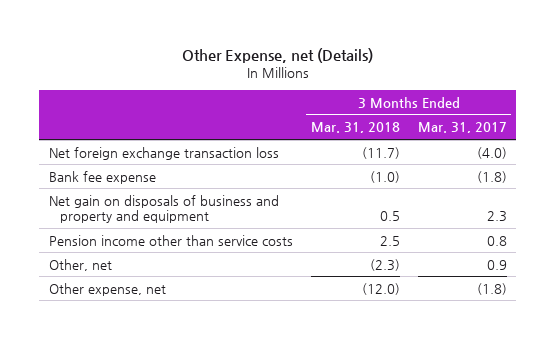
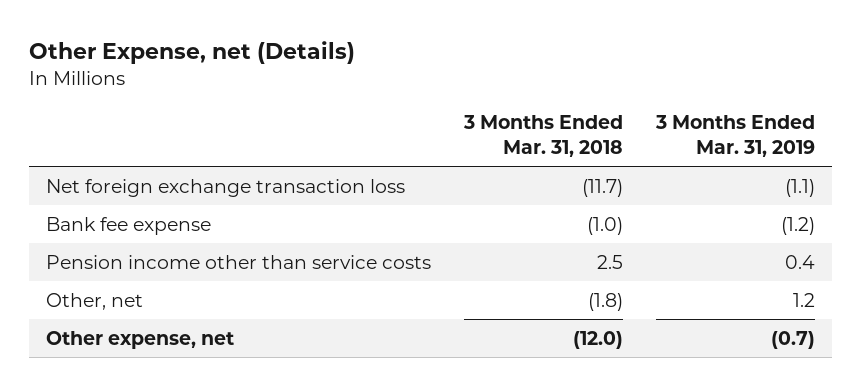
[417,122,507,134] Mar. 31, 2017 -> none
none -> [655,115,816,157] 3 Months Ended Mar. 31, 2019
[48,194,279,224] Net gain on disposals of business and property and equipment -> none
[369,258,400,271] (2.3) -> [588,292,624,311] (1.8)

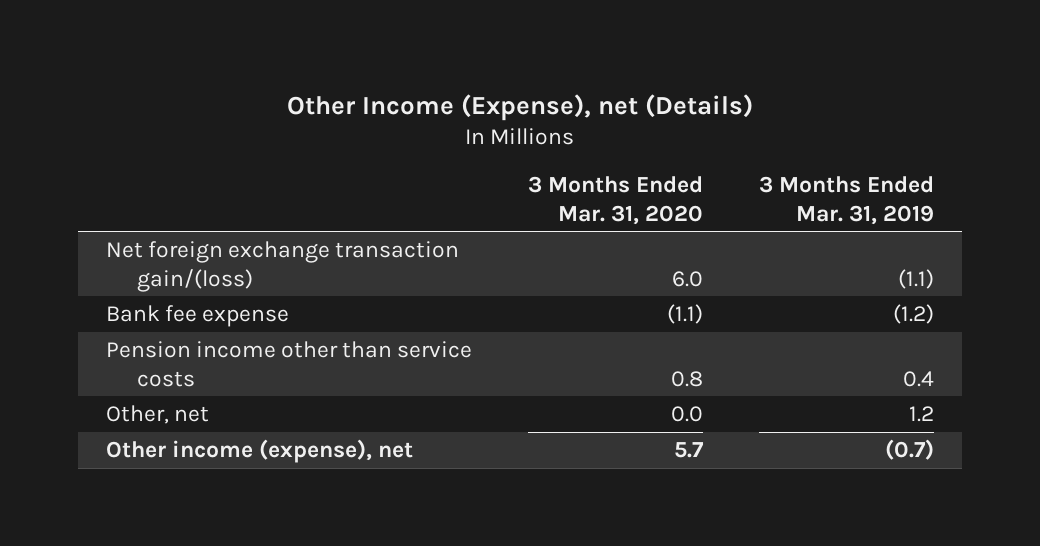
[29,40,356,64] Other Expense, net (Details) -> [287,93,754,121] Other Income (Expense), net (Details)
[463,115,624,157] 3 Months Ended Mar. 31, 2018 -> none
none -> [528,176,704,225] 3 Months Ended Mar. 31, 2020
[46,178,406,197] Net foreign exchange transaction loss -> [106,240,460,292] Net foreign exchange transaction gain/(loss)
[46,330,235,349] Other expense, net -> [106,438,414,463] Other income (expense), net

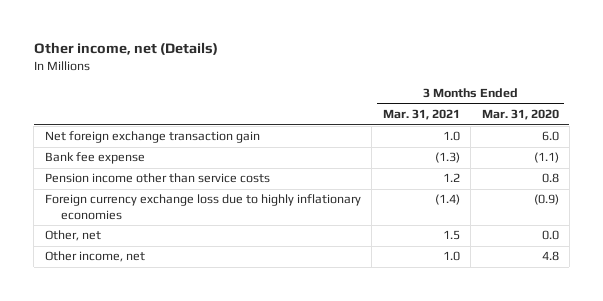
[287,93,754,121] Other Income (Expense), net (Details) -> [33,42,218,56] Other income, net (Details)
[759,176,935,225] 3 Months Ended Mar. 31, 2019 -> none
none -> [382,109,460,121] Mar. 31, 2021
[106,240,460,292] Net foreign exchange transaction gain/(loss) -> [44,131,260,144] Net foreign exchange transaction gain
none -> [44,194,361,220] Foreign currency exchange loss due to highly inflationary economies
[106,438,414,463] Other income (expense), net -> [44,251,145,263] Other income, net
[674,441,705,458] 5.7 -> [541,251,559,262] 4.8

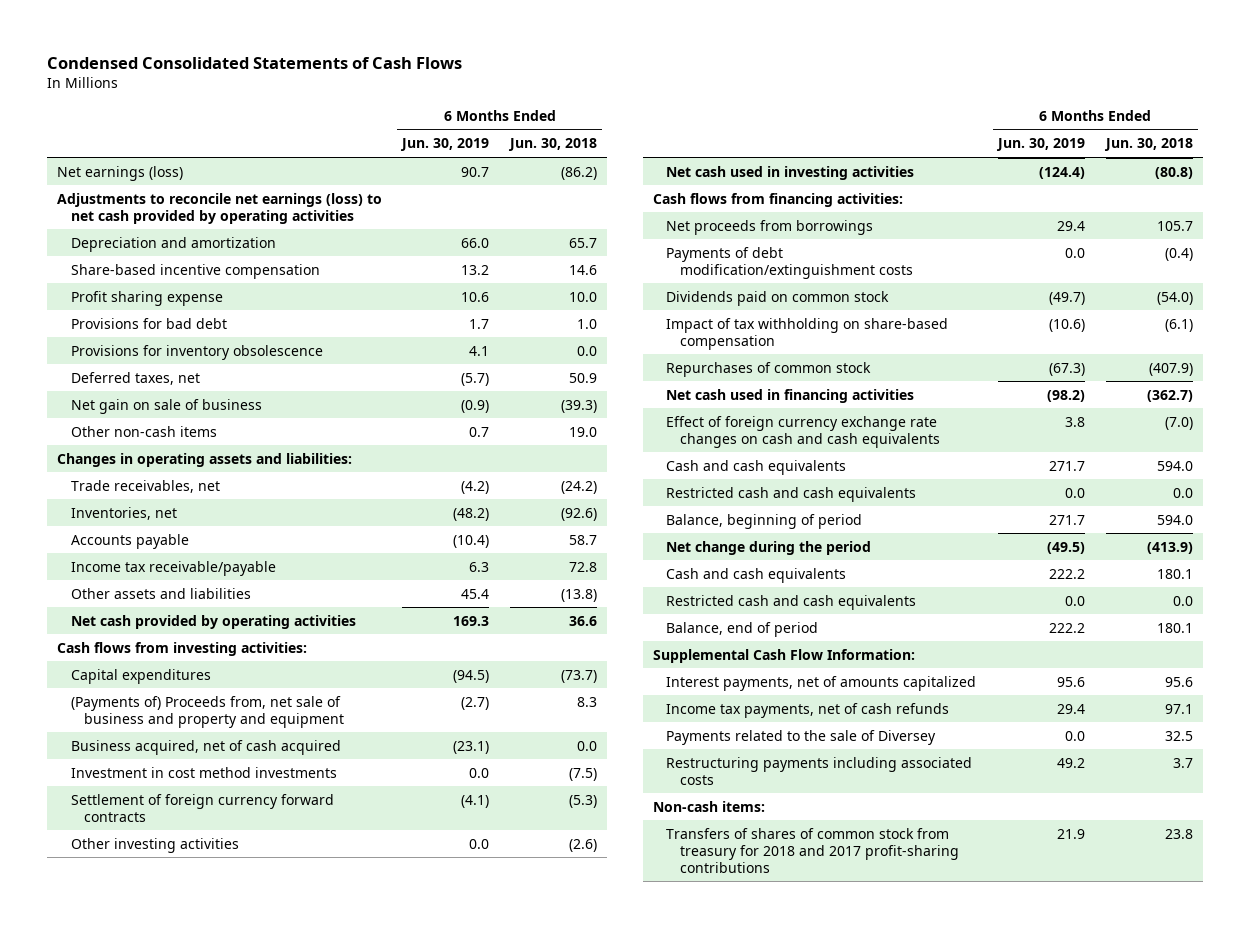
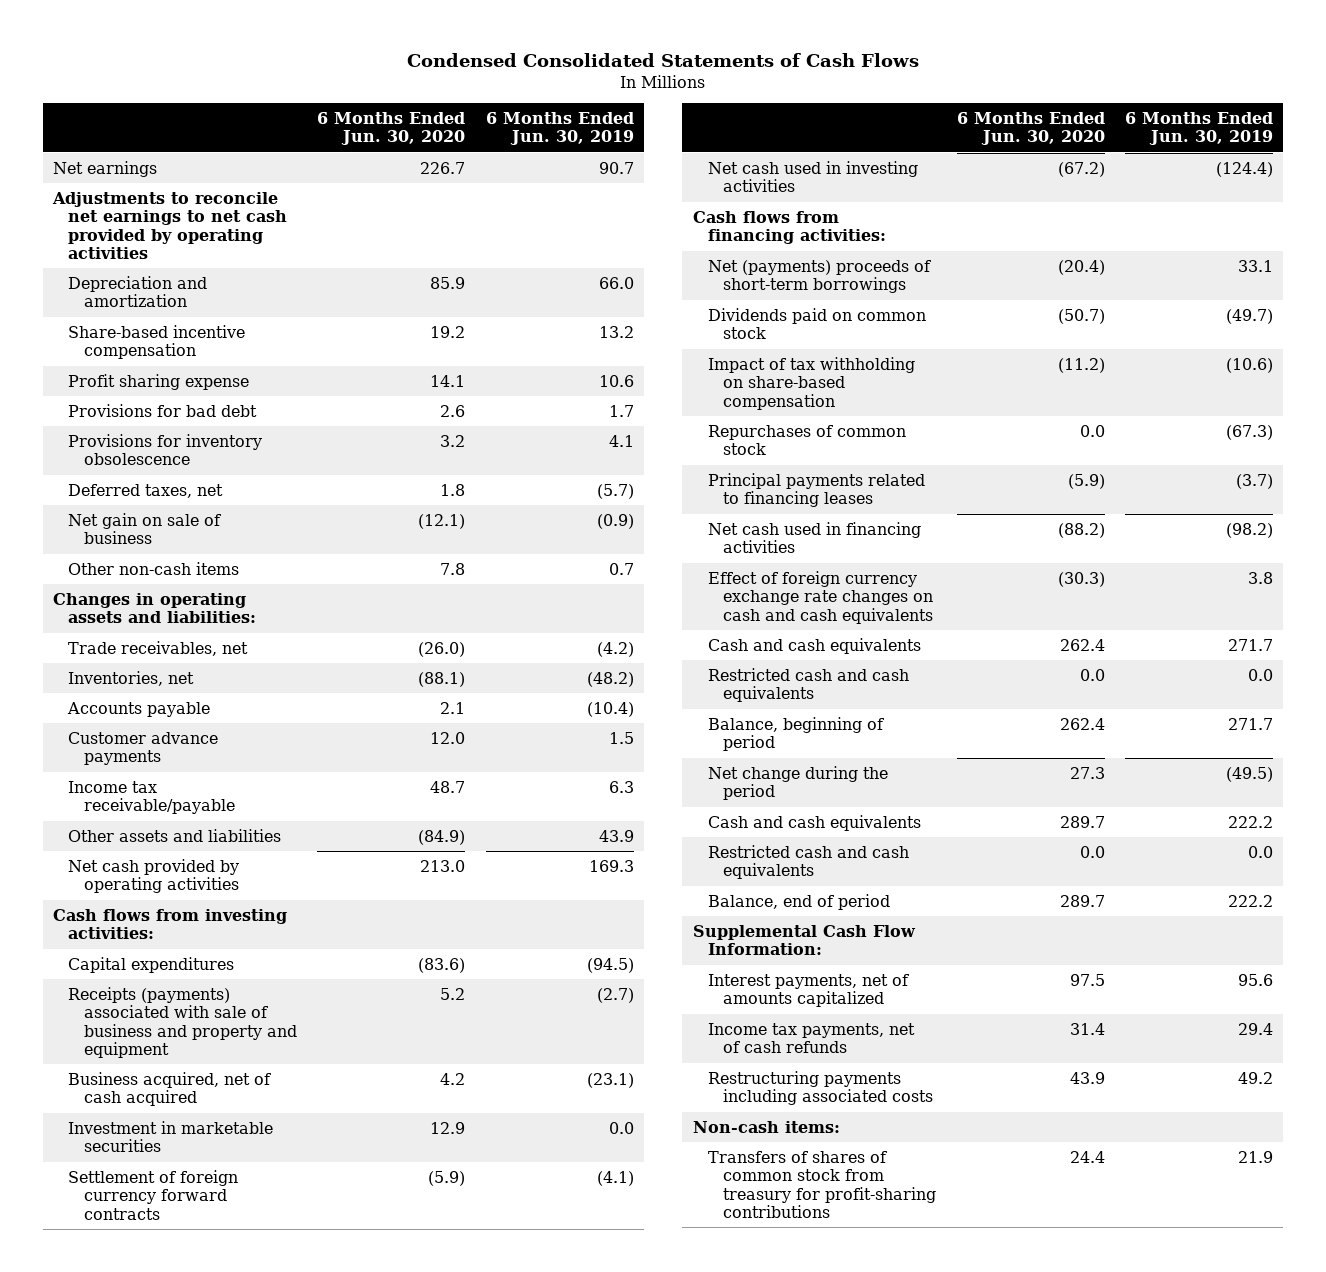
[507,138,597,152] Jun. 30, 2018 -> none
none -> [317,111,466,146] 6 Months Ended Jun. 30, 2020
[57,165,184,181] Net earnings (loss) -> [53,160,158,177] Net earnings
[57,192,383,224] Adjustments to reconcile net earnings (loss) to net cash provided by operating activities -> [52,191,288,260] Adjustments to reconcile net earnings to net cash provided by operating activities
none -> [68,731,219,766] Customer advance payments
[461,588,490,599] 45.4 -> [598,829,634,842] 43.9
[70,695,345,728] (Payments of) Proceeds from, net sale of business and property and equipment -> [68,986,297,1059] Receipts (payments) associated with sale of business and property and equipment
[70,766,337,778] Investment in cost method investments -> none
none -> [68,1120,274,1153] Investment in marketable securities
[70,837,239,853] Other investing activities -> none
[666,246,913,279] Payments of debt modification/extinguishment costs -> none
[666,219,874,235] Net proceeds from borrowings -> [707,259,931,294] Net (payments) proceeds of short-term borrowings
[1057,220,1086,231] 29.4 -> [1238,259,1274,272] 33.1
none -> [707,472,925,508] Principal payments related to financing leases
[666,729,937,745] Payments related to the sale of Diversey -> none
[666,827,959,873] Transfers of shares of common stock from treasury for 2018 and 2017 profit-sharing contributions -> [707,1150,937,1219] Transfers of shares of common stock from treasury for profit-sharing contributions

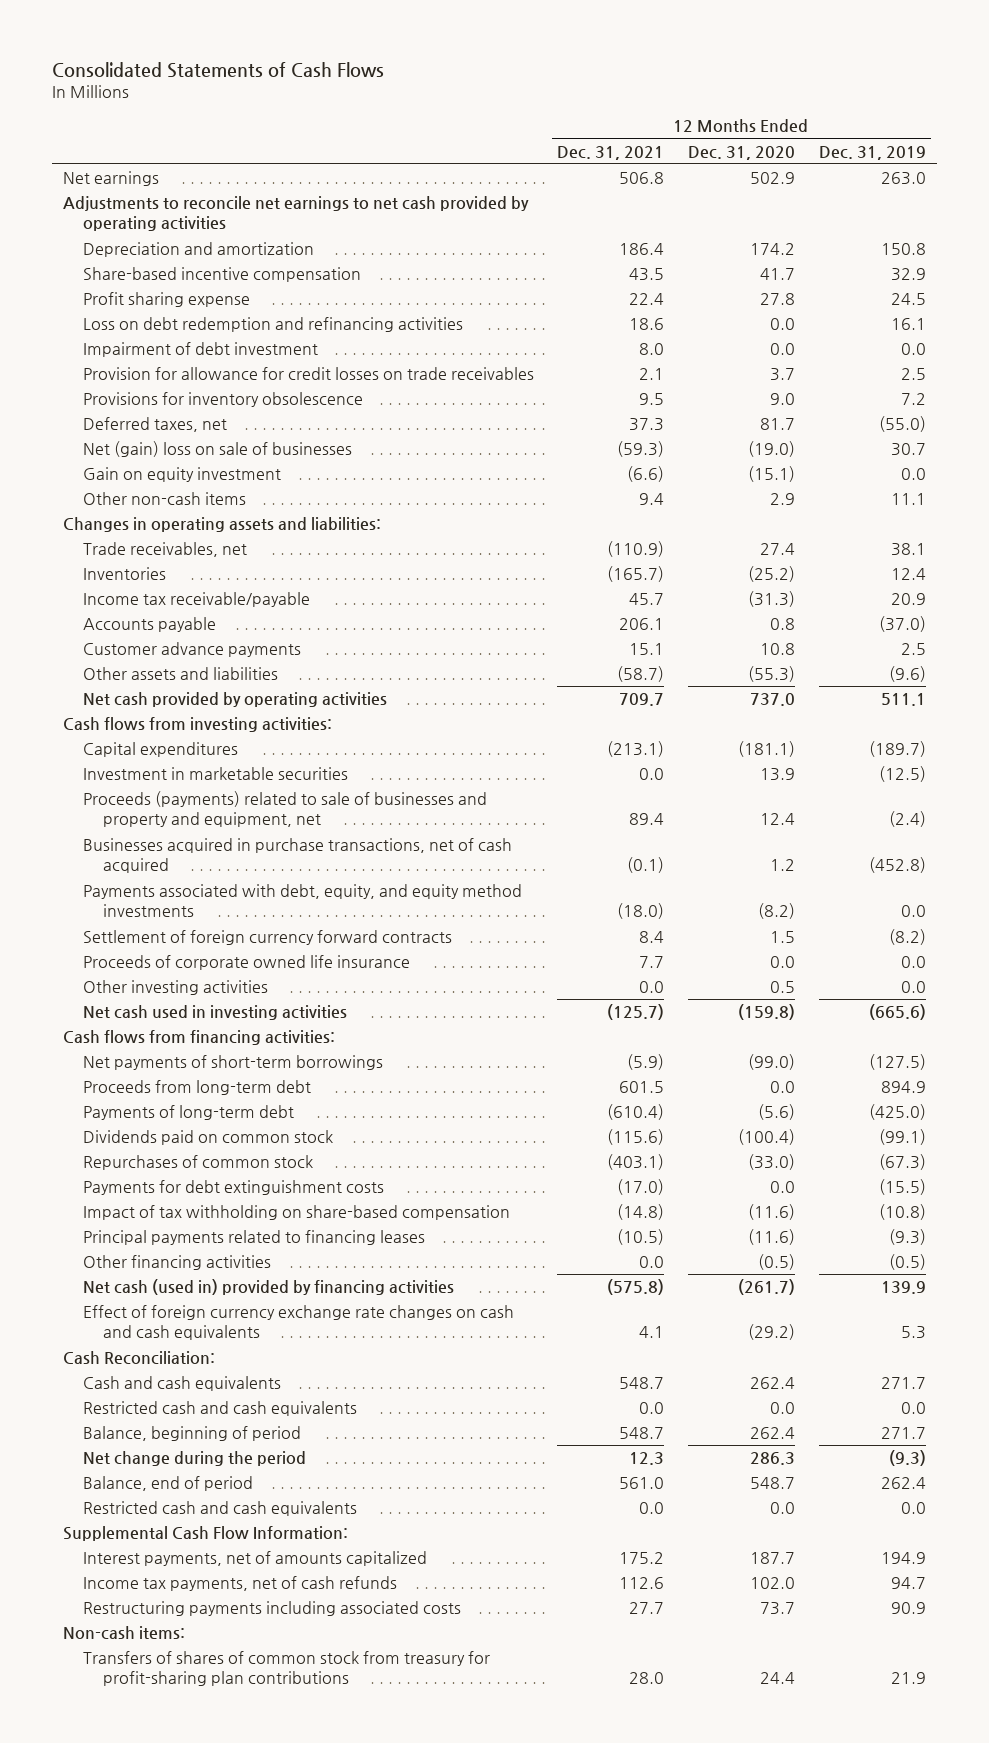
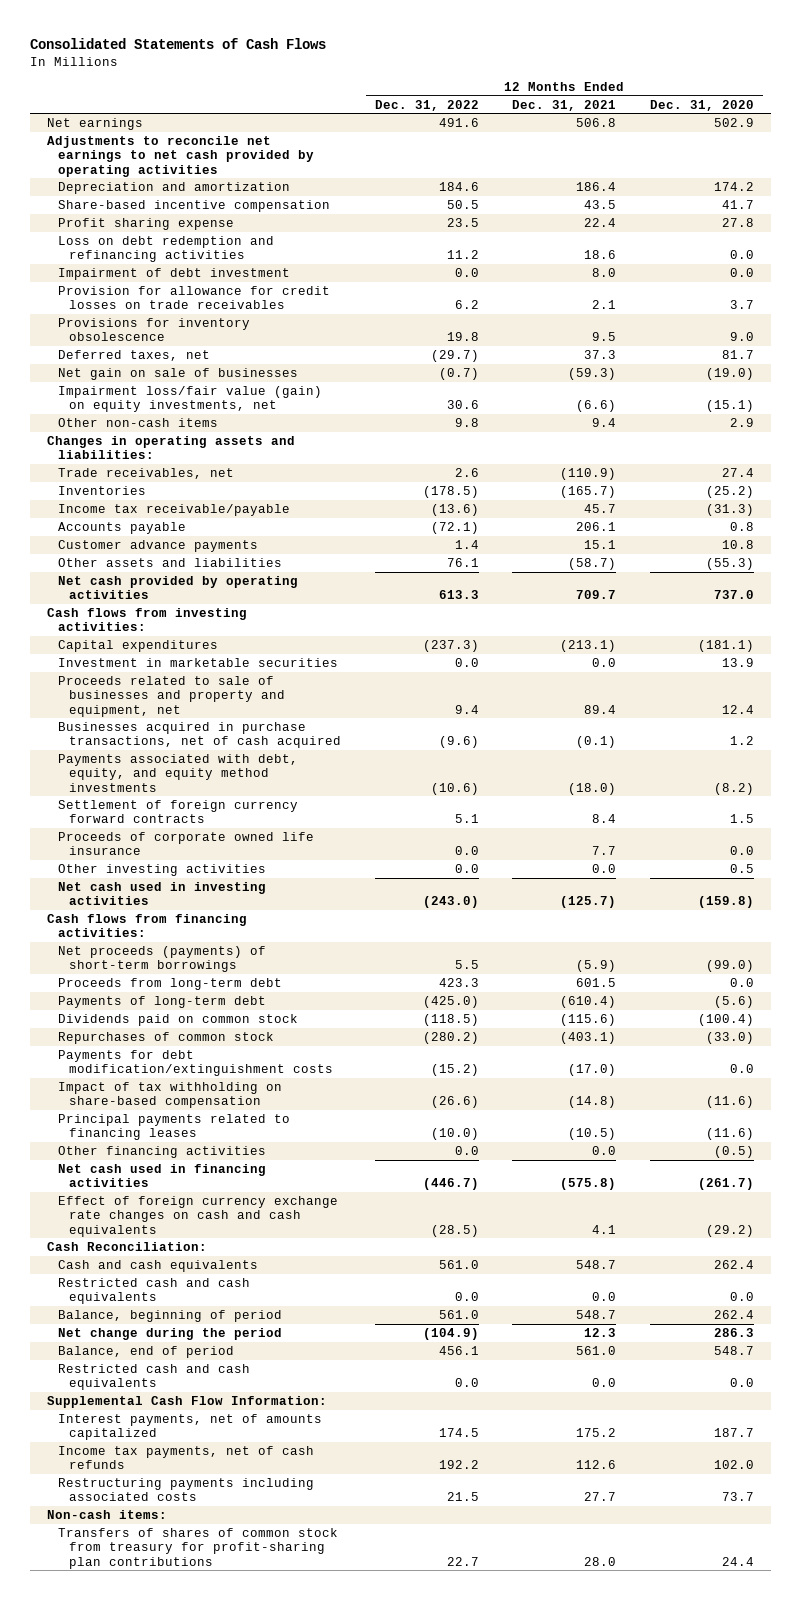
[818,145,926,160] Dec. 31, 2019 -> none
none -> [374,99,479,111] Dec. 31, 2022
[82,441,352,458] Net (gain) loss on sale of businesses -> [58,367,299,380] Net gain on sale of businesses
[82,467,281,483] Gain on equity investment -> [58,385,323,413] Impairment loss/fair value (gain) on equity investments, net
[82,791,487,828] Proceeds (payments) related to sale of businesses and property and equipment, net -> [58,675,285,717] Proceeds related to sale of businesses and property and equipment, net
[82,1055,383,1071] Net payments of short-term borrowings -> [58,945,267,973] Net proceeds (payments) of short-term borrowings
[82,1180,384,1196] Payments for debt extinguishment costs -> [58,1049,333,1077] Payments for debt modification/extinguishment costs
[82,1279,454,1296] Net cash (used in) provided by financing activities -> [58,1163,267,1188] Net cash used in financing activities

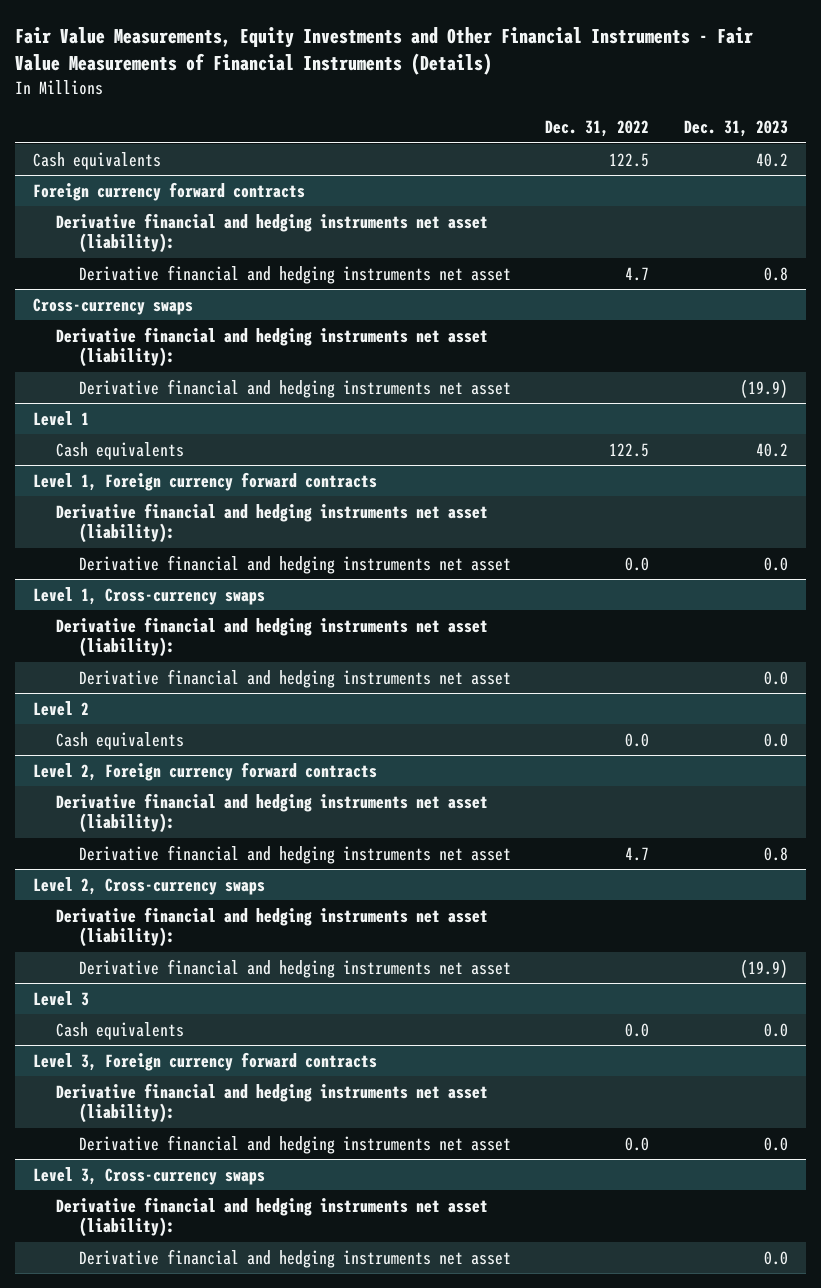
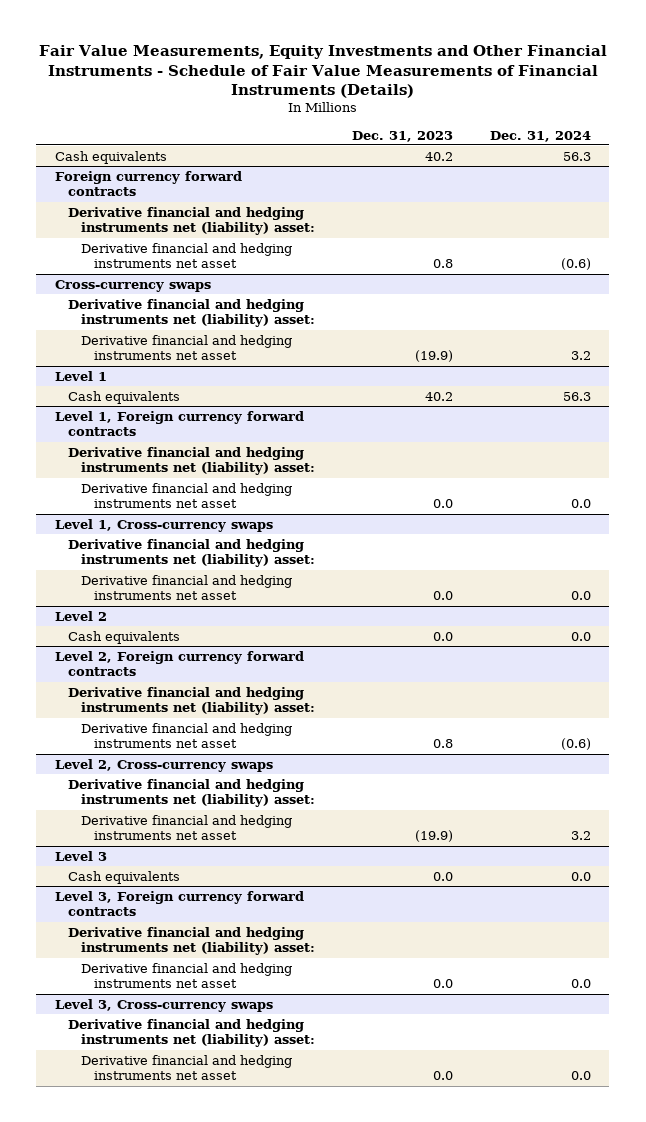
[15,26,754,75] Fair Value Measurements, Equity Investments and Other Financial Instruments - Fair Value Measurements of Financial Instruments (Details) -> [38,44,607,99] Fair Value Measurements, Equity Investments and Other Financial Instruments - Schedule of Fair Value Measurements of Financial Instruments (Details)
[545,120,650,138] Dec. 31, 2022 -> none
none -> [489,130,591,142] Dec. 31, 2024
[55,212,488,254] Derivative financial and hedging instruments net asset (liability): -> [67,206,315,236] Derivative financial and hedging instruments net (liability) asset:
[55,326,488,368] Derivative financial and hedging instruments net asset (liability): -> [67,298,315,328] Derivative financial and hedging instruments net (liability) asset:
[55,502,488,544] Derivative financial and hedging instruments net asset (liability): -> [67,446,315,476] Derivative financial and hedging instruments net (liability) asset:
[55,616,488,658] Derivative financial and hedging instruments net asset (liability): -> [67,538,315,568] Derivative financial and hedging instruments net (liability) asset:
[55,792,488,834] Derivative financial and hedging instruments net asset (liability): -> [67,686,315,716] Derivative financial and hedging instruments net (liability) asset:
[55,906,488,948] Derivative financial and hedging instruments net asset (liability): -> [67,778,315,808] Derivative financial and hedging instruments net (liability) asset:
[55,1082,488,1124] Derivative financial and hedging instruments net asset (liability): -> [67,926,315,956] Derivative financial and hedging instruments net (liability) asset:
[55,1196,488,1238] Derivative financial and hedging instruments net asset (liability): -> [67,1018,315,1048] Derivative financial and hedging instruments net (liability) asset:

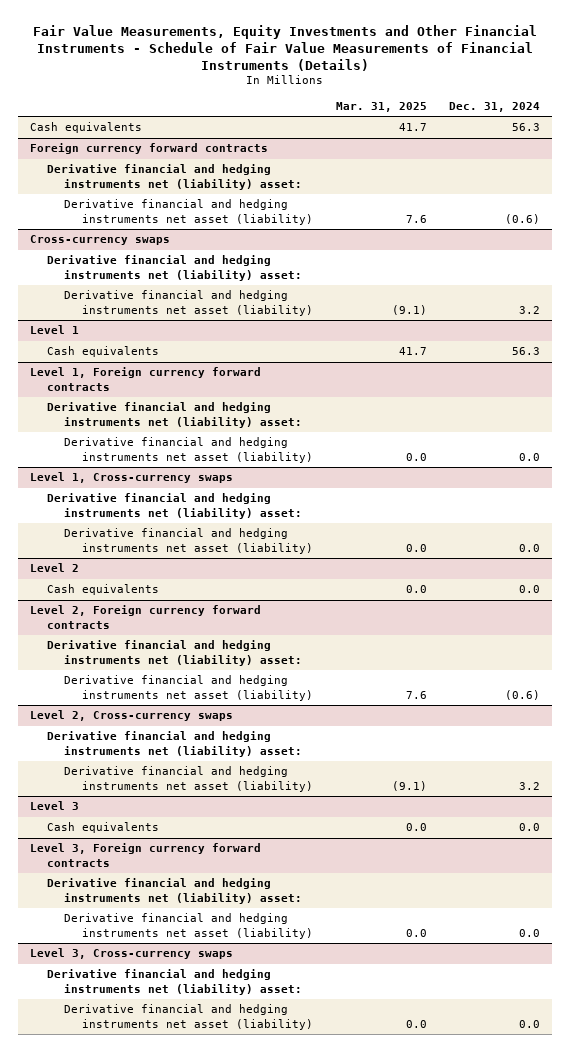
[351,130,453,142] Dec. 31, 2023 -> none
none -> [335,101,427,112] Mar. 31, 2025
[80,242,292,269] Derivative financial and hedging instruments net asset -> [64,199,313,225] Derivative financial and hedging instruments net asset (liability)
[80,334,292,361] Derivative financial and hedging instruments net asset -> [64,290,313,316] Derivative financial and hedging instruments net asset (liability)
[80,482,292,509] Derivative financial and hedging instruments net asset -> [64,437,313,463] Derivative financial and hedging instruments net asset (liability)
[80,574,292,601] Derivative financial and hedging instruments net asset -> [64,528,313,554] Derivative financial and hedging instruments net asset (liability)
[80,722,292,749] Derivative financial and hedging instruments net asset -> [64,675,313,701] Derivative financial and hedging instruments net asset (liability)
[80,814,292,841] Derivative financial and hedging instruments net asset -> [64,766,313,792] Derivative financial and hedging instruments net asset (liability)
[80,962,292,989] Derivative financial and hedging instruments net asset -> [64,913,313,939] Derivative financial and hedging instruments net asset (liability)
[80,1054,292,1081] Derivative financial and hedging instruments net asset -> [64,1004,313,1030] Derivative financial and hedging instruments net asset (liability)

